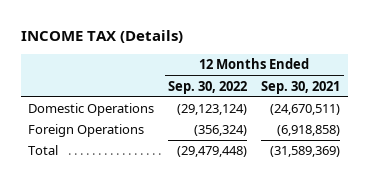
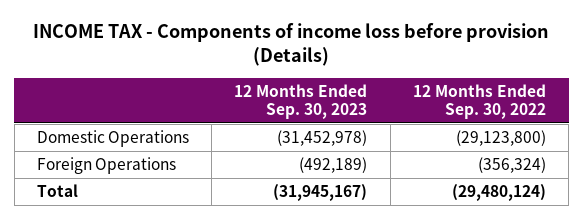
[21,30,184,44] INCOME TAX (Details) -> [33,23,550,67] INCOME TAX - Components of income loss before provision (Details)
[261,80,341,94] Sep. 30, 2021 -> none
none -> [234,83,368,119] 12 Months Ended Sep. 30, 2023
[177,104,248,116] (29,123,124) -> [456,129,547,146] (29,123,800)
[177,146,248,158] (29,479,448) -> [452,183,547,201] (29,480,124)

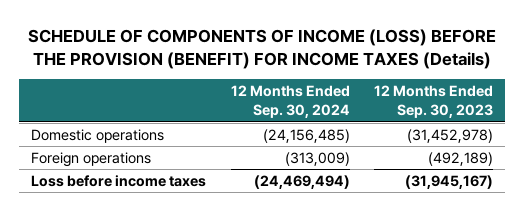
[33,23,550,67] INCOME TAX - Components of income loss before provision (Details) -> [28,29,497,69] SCHEDULE OF COMPONENTS OF INCOME (LOSS) BEFORE THE PROVISION (BENEFIT) FOR INCOME TAXES (Details)
[413,83,547,119] 12 Months Ended Sep. 30, 2022 -> none
none -> [230,85,350,119] 12 Months Ended Sep. 30, 2024
[36,129,189,147] Domestic Operations -> [31,128,165,143] Domestic operations
[36,156,176,174] Foreign Operations -> [31,151,152,167] Foreign operations
[36,183,78,197] Total -> [31,174,207,187] Loss before income taxes

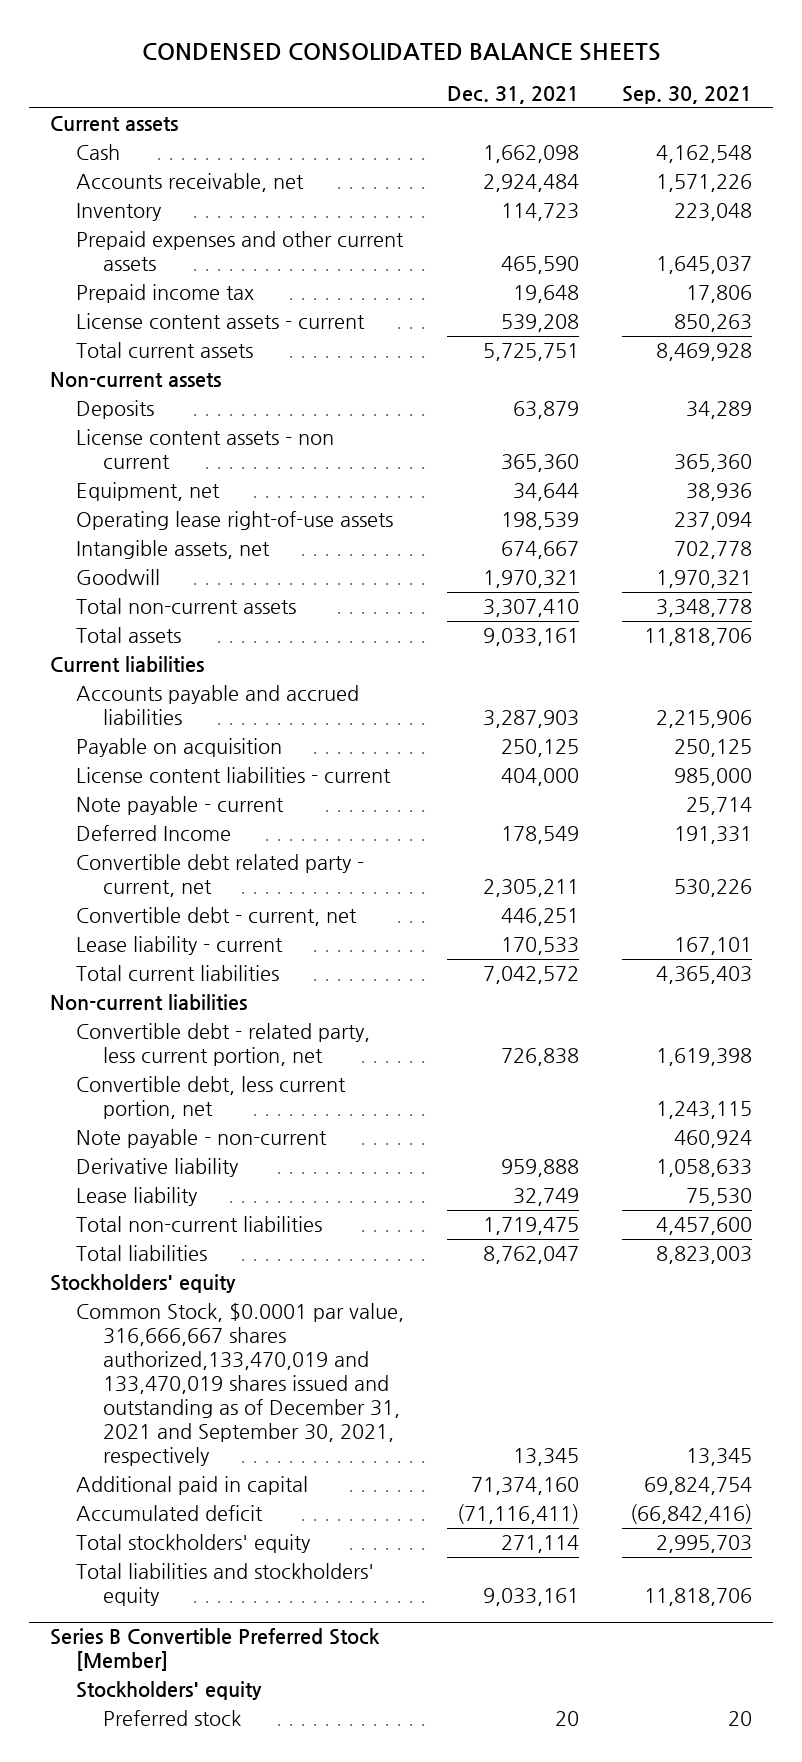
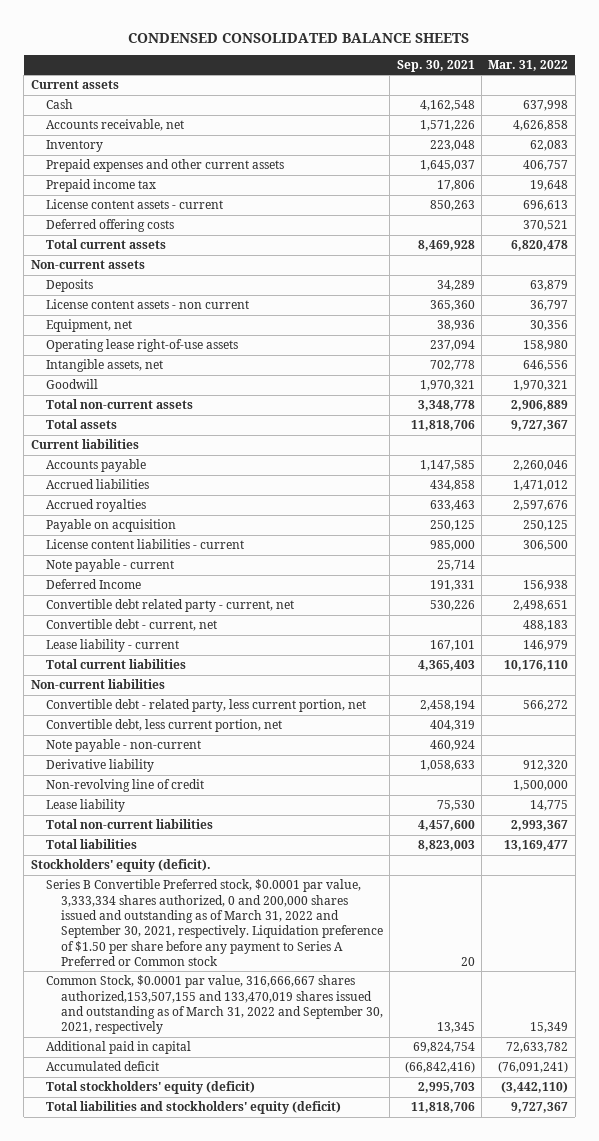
[447,85,580,104] Dec. 31, 2021 -> none
none -> [488,59,569,71] Mar. 31, 2022
none -> [45,219,174,233] Deferred offering costs
[76,685,360,726] Accounts payable and accrued liabilities -> none
none -> [45,459,146,473] Accounts payable
none -> [45,479,149,490] Accrued liabilities
none -> [45,499,146,513] Accrued royalties
[655,1048,752,1067] 1,619,398 -> [419,700,475,712] 2,458,194
[655,1101,752,1120] 1,243,115 -> [429,720,475,732] 404,319
none -> [45,779,204,793] Non-revolving line of credit
[50,1274,237,1294] Stockholders' equity -> [30,859,211,873] Stockholders' equity (deficit).
none -> [45,879,384,966] Series B Convertible Preferred stock, $0.0001 par value, 3,333,334 shares authorized, 0 and 200,000 shares issued and outstanding as of March 31, 2022 and September 30, 2021, respectively. Liquidation preference of $1.50 per share before any payment to Series A Preferred or Common stock
[76,1303,405,1467] Common Stock, $0.0001 par value, 316,666,667 shares authorized,133,470,019 and 133,470,019 shares issued and outstanding as of December 31, 2021 and September 30, 2021, respectively -> [45,975,384,1035] Common Stock, $0.0001 par value, 316,666,667 shares authorized,153,507,155 and 133,470,019 shares issued and outstanding as of March 31, 2022 and September 30, 2021, respectively
[50,1628,381,1672] Series B Convertible Preferred Stock [Member] -> none
[76,1681,263,1701] Stockholders' equity -> none
[102,1710,241,1727] Preferred stock -> none
[76,1534,312,1554] Total stockholders' equity -> [45,1081,255,1095] Total stockholders' equity (deficit)
[76,1563,375,1607] Total liabilities and stockholders' equity -> [45,1101,341,1115] Total liabilities and stockholders' equity (deficit)

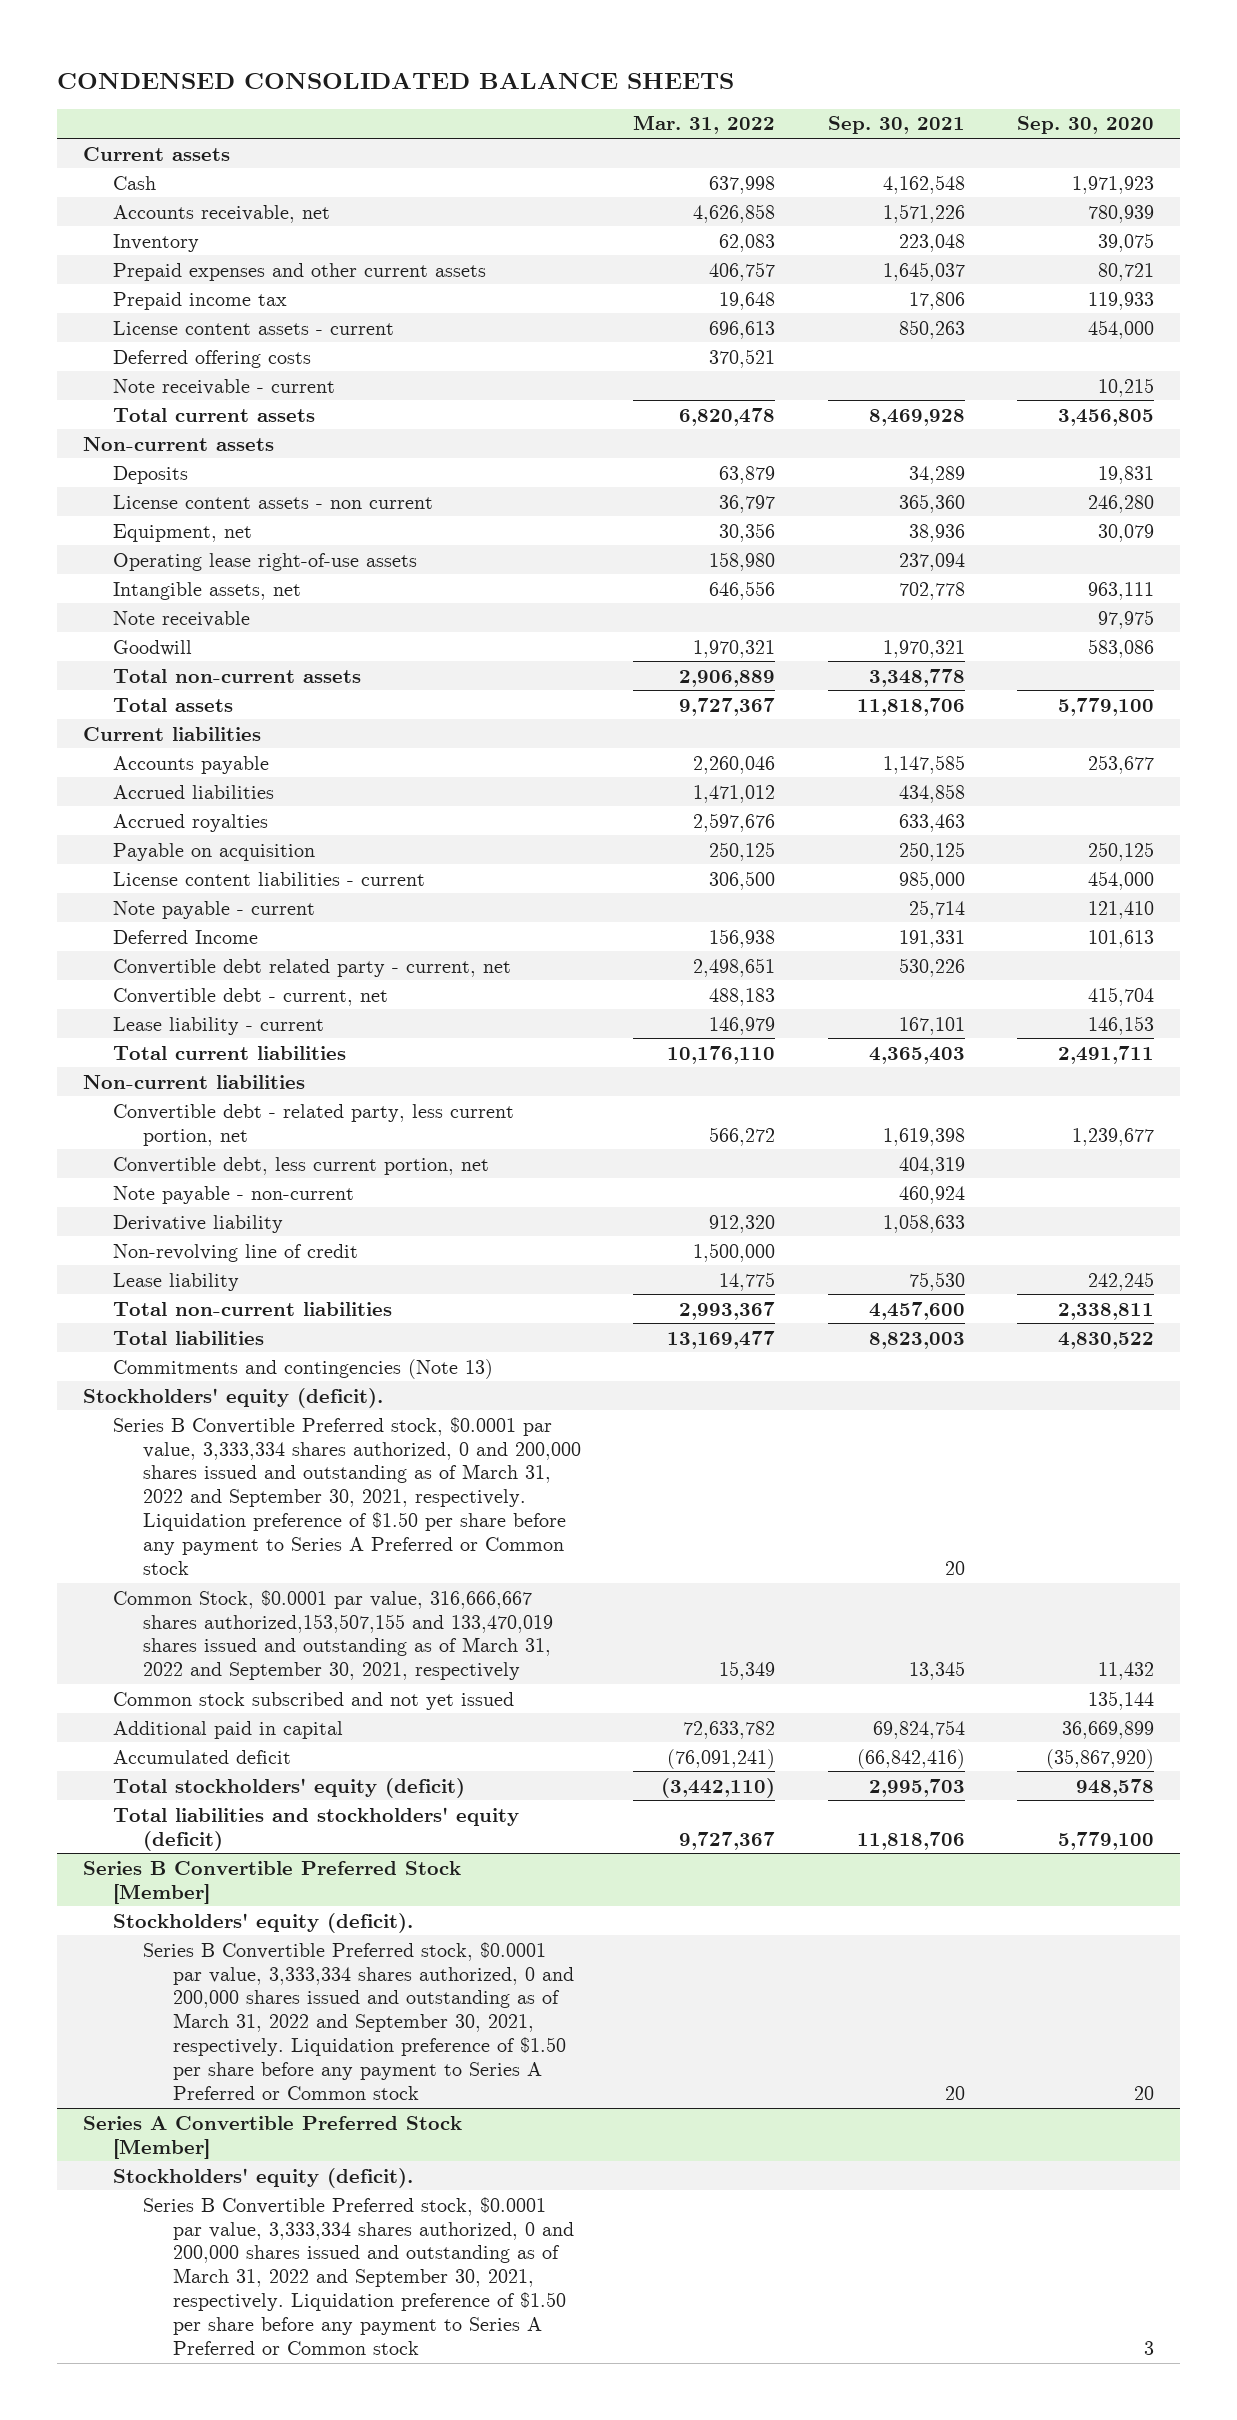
none -> [1017,116,1155,135] Sep. 30, 2020
none -> [113,378,336,395] Note receivable - current
none -> [113,610,251,627] Note receivable
[419,700,475,712] 2,458,194 -> [882,1127,965,1146] 1,619,398
none -> [113,1358,494,1379] Commitments and contingencies (Note 13)
none -> [113,1691,515,1710] Common stock subscribed and not yet issued
none -> [83,1860,462,1904] Series B Convertible Preferred Stock [Member]
none -> [113,1912,414,1933] Stockholders' equity (deficit).
none -> [142,1941,574,2101] Series B Convertible Preferred stock, $0.0001 par value, 3,333,334 shares authorized, 0 and 200,000 shares issued and outstanding as of March 31, 2022 and September 30, 2021, respectively. Liquidation preference of $1.50 per share before any payment to Series A Preferred or Common stock
none -> [83,2115,463,2159] Series A Convertible Preferred Stock [Member]
none -> [113,2167,414,2188] Stockholders' equity (deficit).
none -> [142,2196,574,2356] Series B Convertible Preferred stock, $0.0001 par value, 3,333,334 shares authorized, 0 and 200,000 shares issued and outstanding as of March 31, 2022 and September 30, 2021, respectively. Liquidation preference of $1.50 per share before any payment to Series A Preferred or Common stock

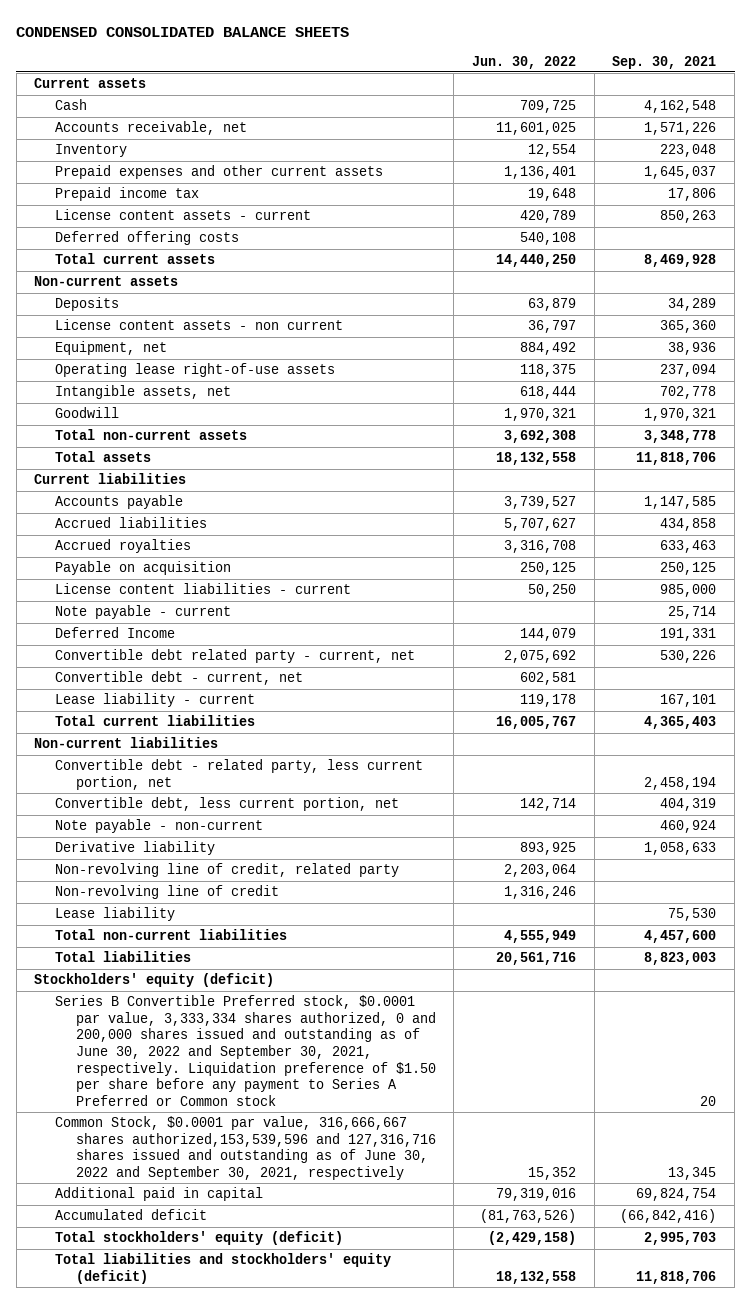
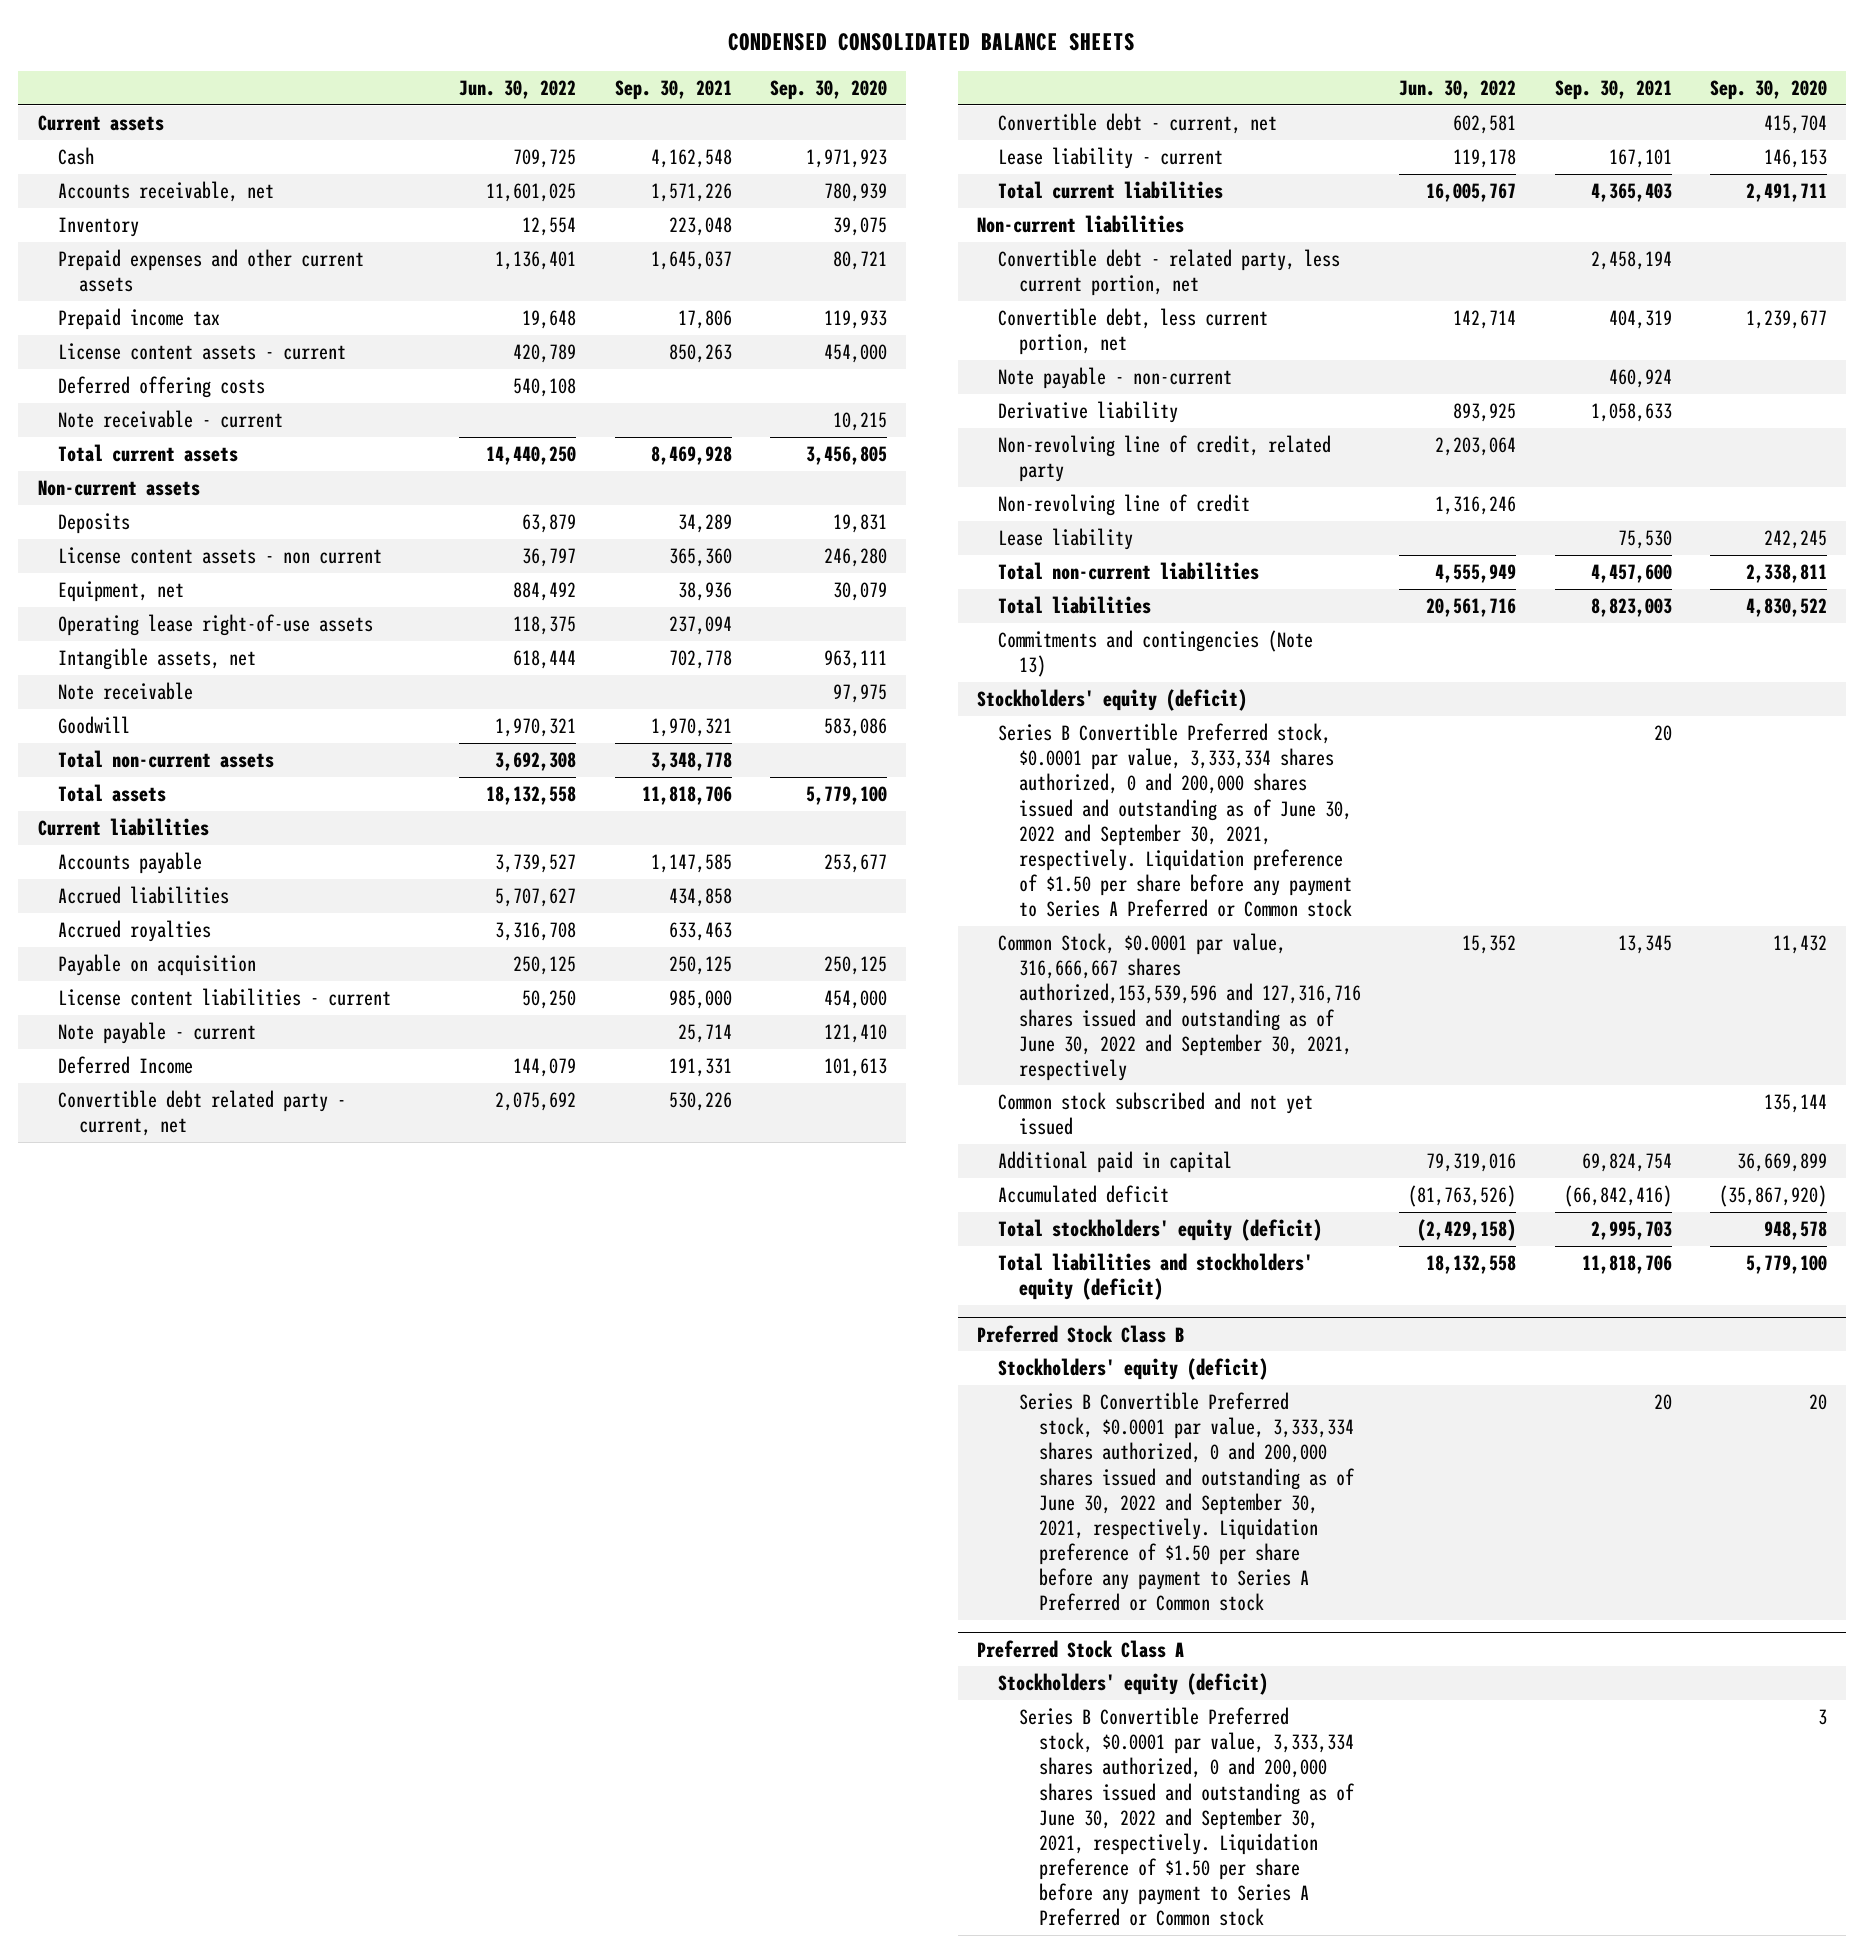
none -> [770,80,888,101] Sep. 30, 2020
none -> [58,410,284,429] Note receivable - current
none -> [58,682,194,701] Note receivable
none -> [997,630,1313,678] Commitments and contingencies (Note 13)
none -> [997,1092,1313,1136] Common stock subscribed and not yet issued
none -> [977,1324,1185,1343] Preferred Stock Class B
none -> [997,1358,1268,1381] Stockholders' equity (deficit)
none -> [1018,1392,1356,1612] Series B Convertible Preferred stock, $0.0001 par value, 3,333,334 shares authorized, 0 and 200,000 shares issued and outstanding as of June 30, 2022 and September 30, 2021, respectively. Liquidation preference of $1.50 per share before any payment to Series A Preferred or Common stock
none -> [977,1639,1185,1658] Preferred Stock Class A
none -> [997,1673,1268,1696] Stockholders' equity (deficit)
none -> [1018,1707,1356,1927] Series B Convertible Preferred stock, $0.0001 par value, 3,333,334 shares authorized, 0 and 200,000 shares issued and outstanding as of June 30, 2022 and September 30, 2021, respectively. Liquidation preference of $1.50 per share before any payment to Series A Preferred or Common stock

